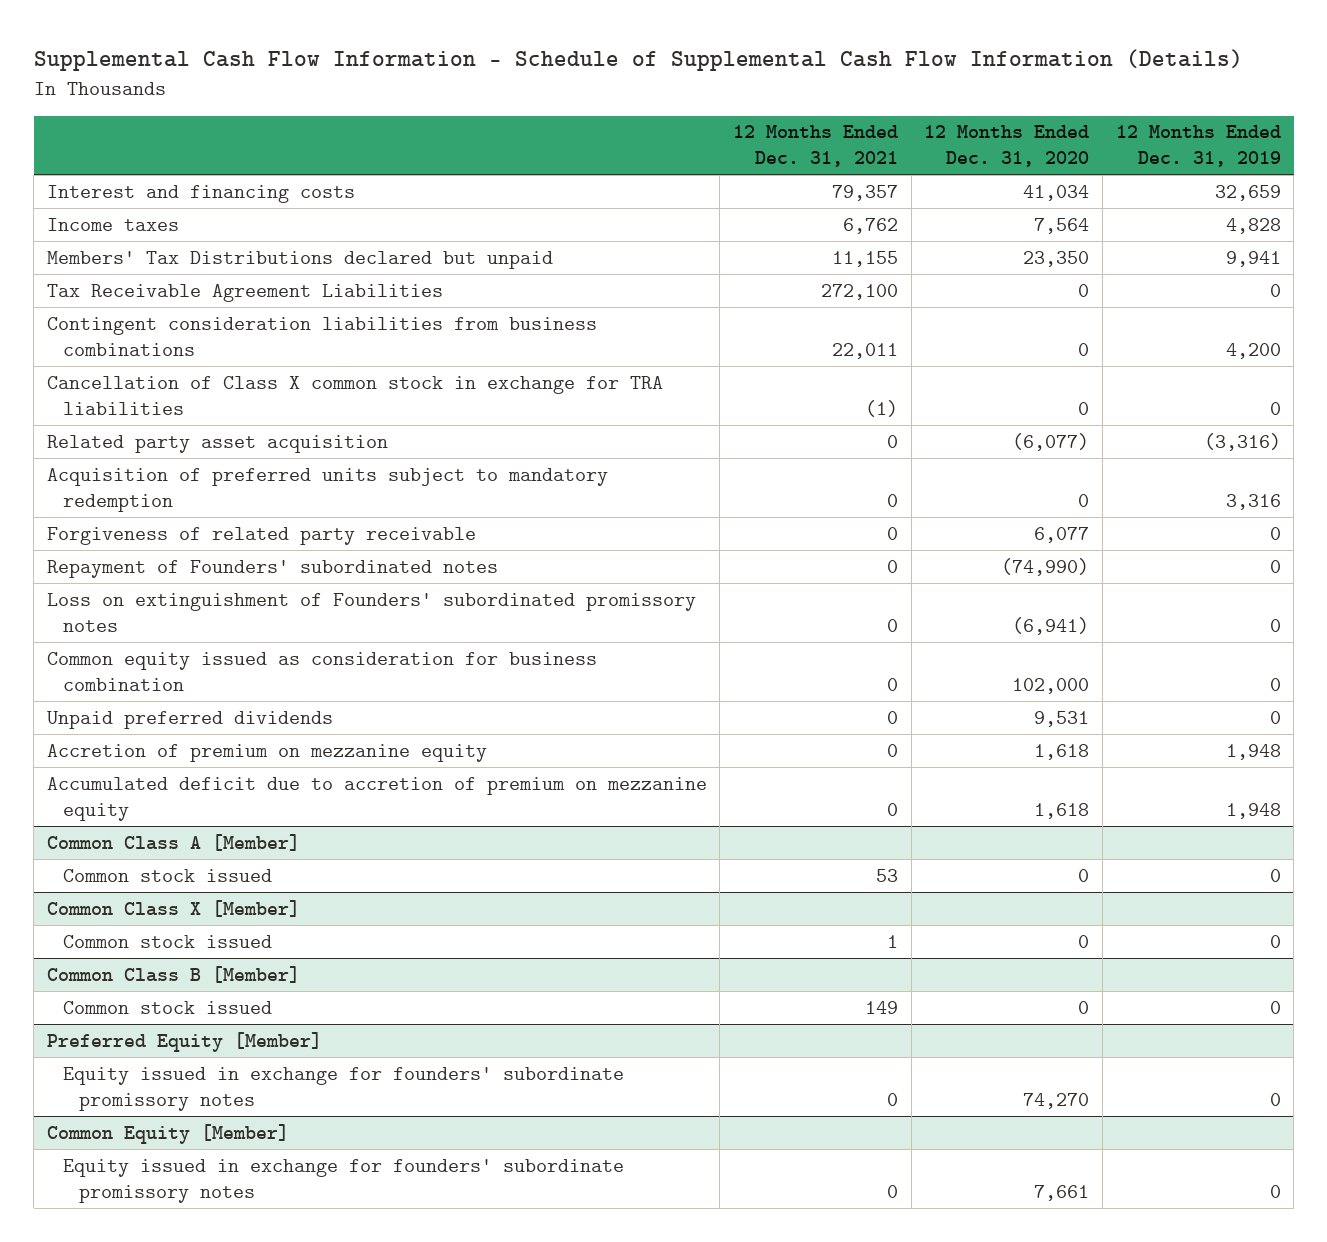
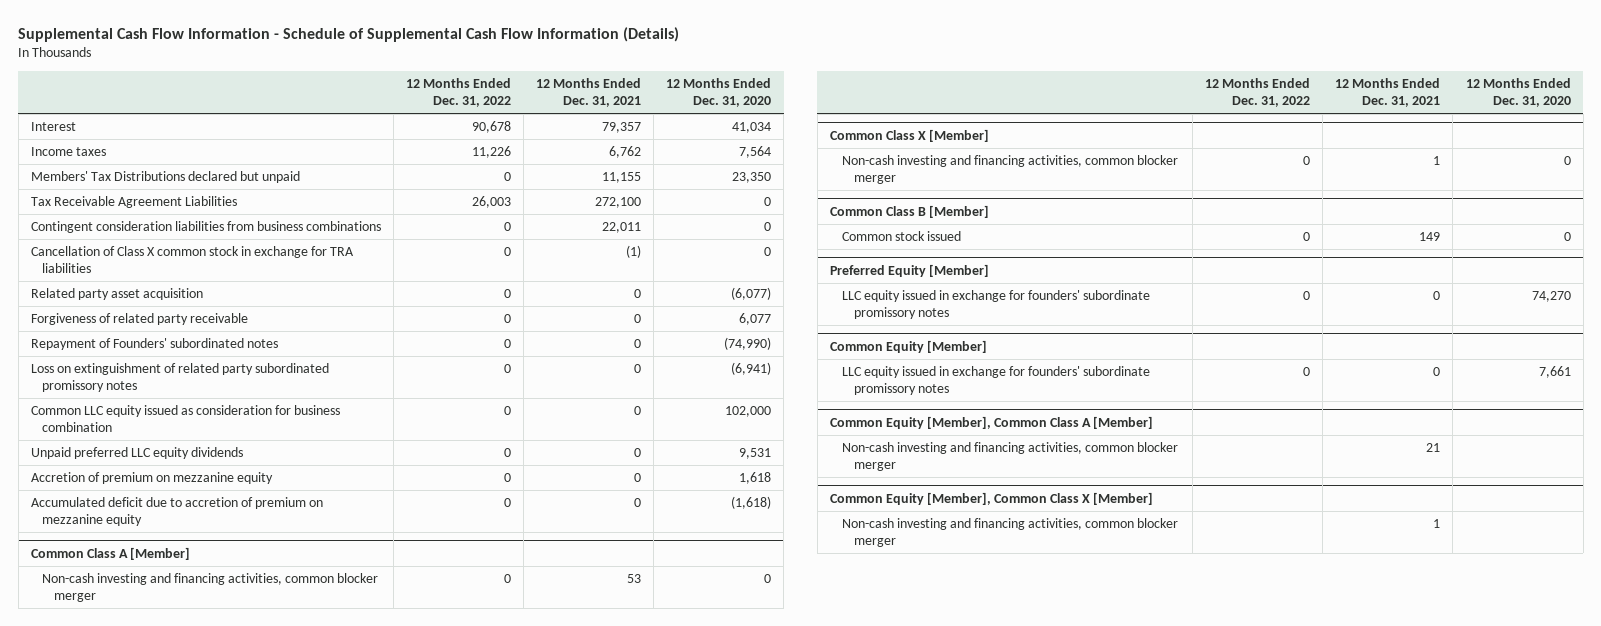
[1115,125,1281,168] 12 Months Ended Dec. 31, 2019 -> none
none -> [405,77,511,108] 12 Months Ended Dec. 31, 2022
[46,184,355,203] Interest and financing costs -> [30,121,76,131] Interest
[46,467,608,512] Acquisition of preferred units subject to mandatory redemption -> none
[46,592,696,632] Loss on extinguishment of Founders' subordinated promissory notes -> [30,362,329,393] Loss on extinguishment of related party subordinated promissory notes
[46,651,597,691] Common equity issued as consideration for business combination -> [30,404,340,433] Common LLC equity issued as consideration for business combination
[46,710,333,729] Unpaid preferred dividends -> [30,446,243,459] Unpaid preferred LLC equity dividends
[1034,802,1090,819] 1,618 -> [731,495,772,509] (1,618)
[62,868,272,882] Common stock issued -> none
none -> [42,572,379,603] Non-cash investing and financing activities, common blocker merger
[62,934,272,948] Common stock issued -> none
none -> [841,154,1178,185] Non-cash investing and financing activities, common blocker merger
[62,1066,624,1111] Equity issued in exchange for founders' subordinate promissory notes -> [841,289,1150,320] LLC equity issued in exchange for founders' subordinate promissory notes
[62,1158,624,1203] Equity issued in exchange for founders' subordinate promissory notes -> [841,365,1150,396] LLC equity issued in exchange for founders' subordinate promissory notes
none -> [830,415,1154,429] Common Equity [Member], Common Class A [Member]
none -> [841,441,1178,472] Non-cash investing and financing activities, common blocker merger
none -> [830,491,1154,505] Common Equity [Member], Common Class X [Member]
none -> [841,517,1178,548] Non-cash investing and financing activities, common blocker merger

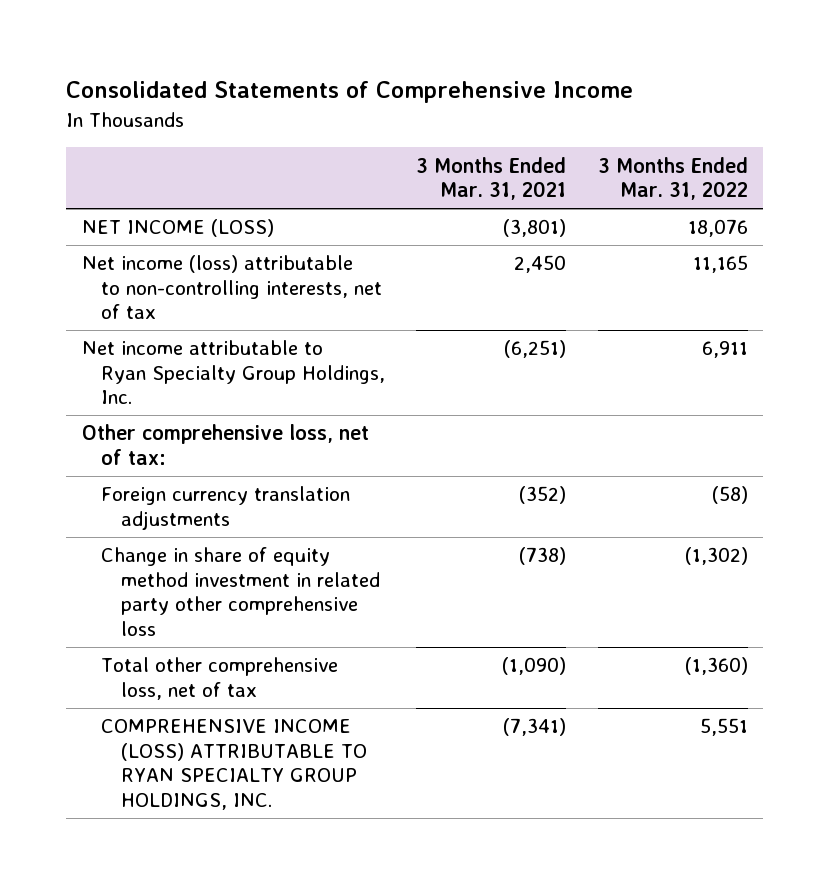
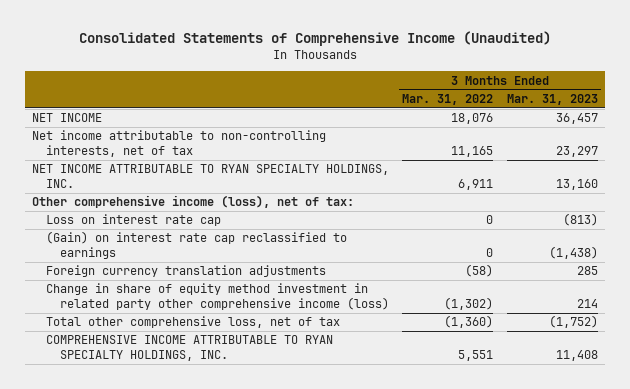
[65,81,633,104] Consolidated Statements of Comprehensive Income -> [78,31,551,47] Consolidated Statements of Comprehensive Income (Unaudited)
[416,156,567,201] 3 Months Ended Mar. 31, 2021 -> none
none -> [506,93,598,105] Mar. 31, 2023
[81,219,274,238] NET INCOME (LOSS) -> [31,113,102,123] NET INCOME
[81,255,383,320] Net income (loss) attributable to non-controlling interests, net of tax -> [31,130,326,158] Net income attributable to non-controlling interests, net of tax
[81,340,386,405] Net income attributable to Ryan Specialty Group Holdings, Inc. -> [31,164,389,189] NET INCOME ATTRIBUTABLE TO RYAN SPECIALTY HOLDINGS, INC.
[81,424,369,465] Other comprehensive loss, net of tax: -> [31,195,354,209] Other comprehensive income (loss), net of tax:
none -> [45,214,221,227] Loss on interest rate cap
none -> [45,231,347,260] (Gain) on interest rate cap reclassified to earnings
[101,547,381,636] Change in share of equity method investment in related party other comprehensive loss -> [45,283,389,311] Change in share of equity method investment in related party other comprehensive income (loss)
[101,719,368,810] COMPREHENSIVE INCOME (LOSS) ATTRIBUTABLE TO RYAN SPECIALTY GROUP HOLDINGS, INC. -> [45,335,333,362] COMPREHENSIVE INCOME ATTRIBUTABLE TO RYAN SPECIALTY HOLDINGS, INC.

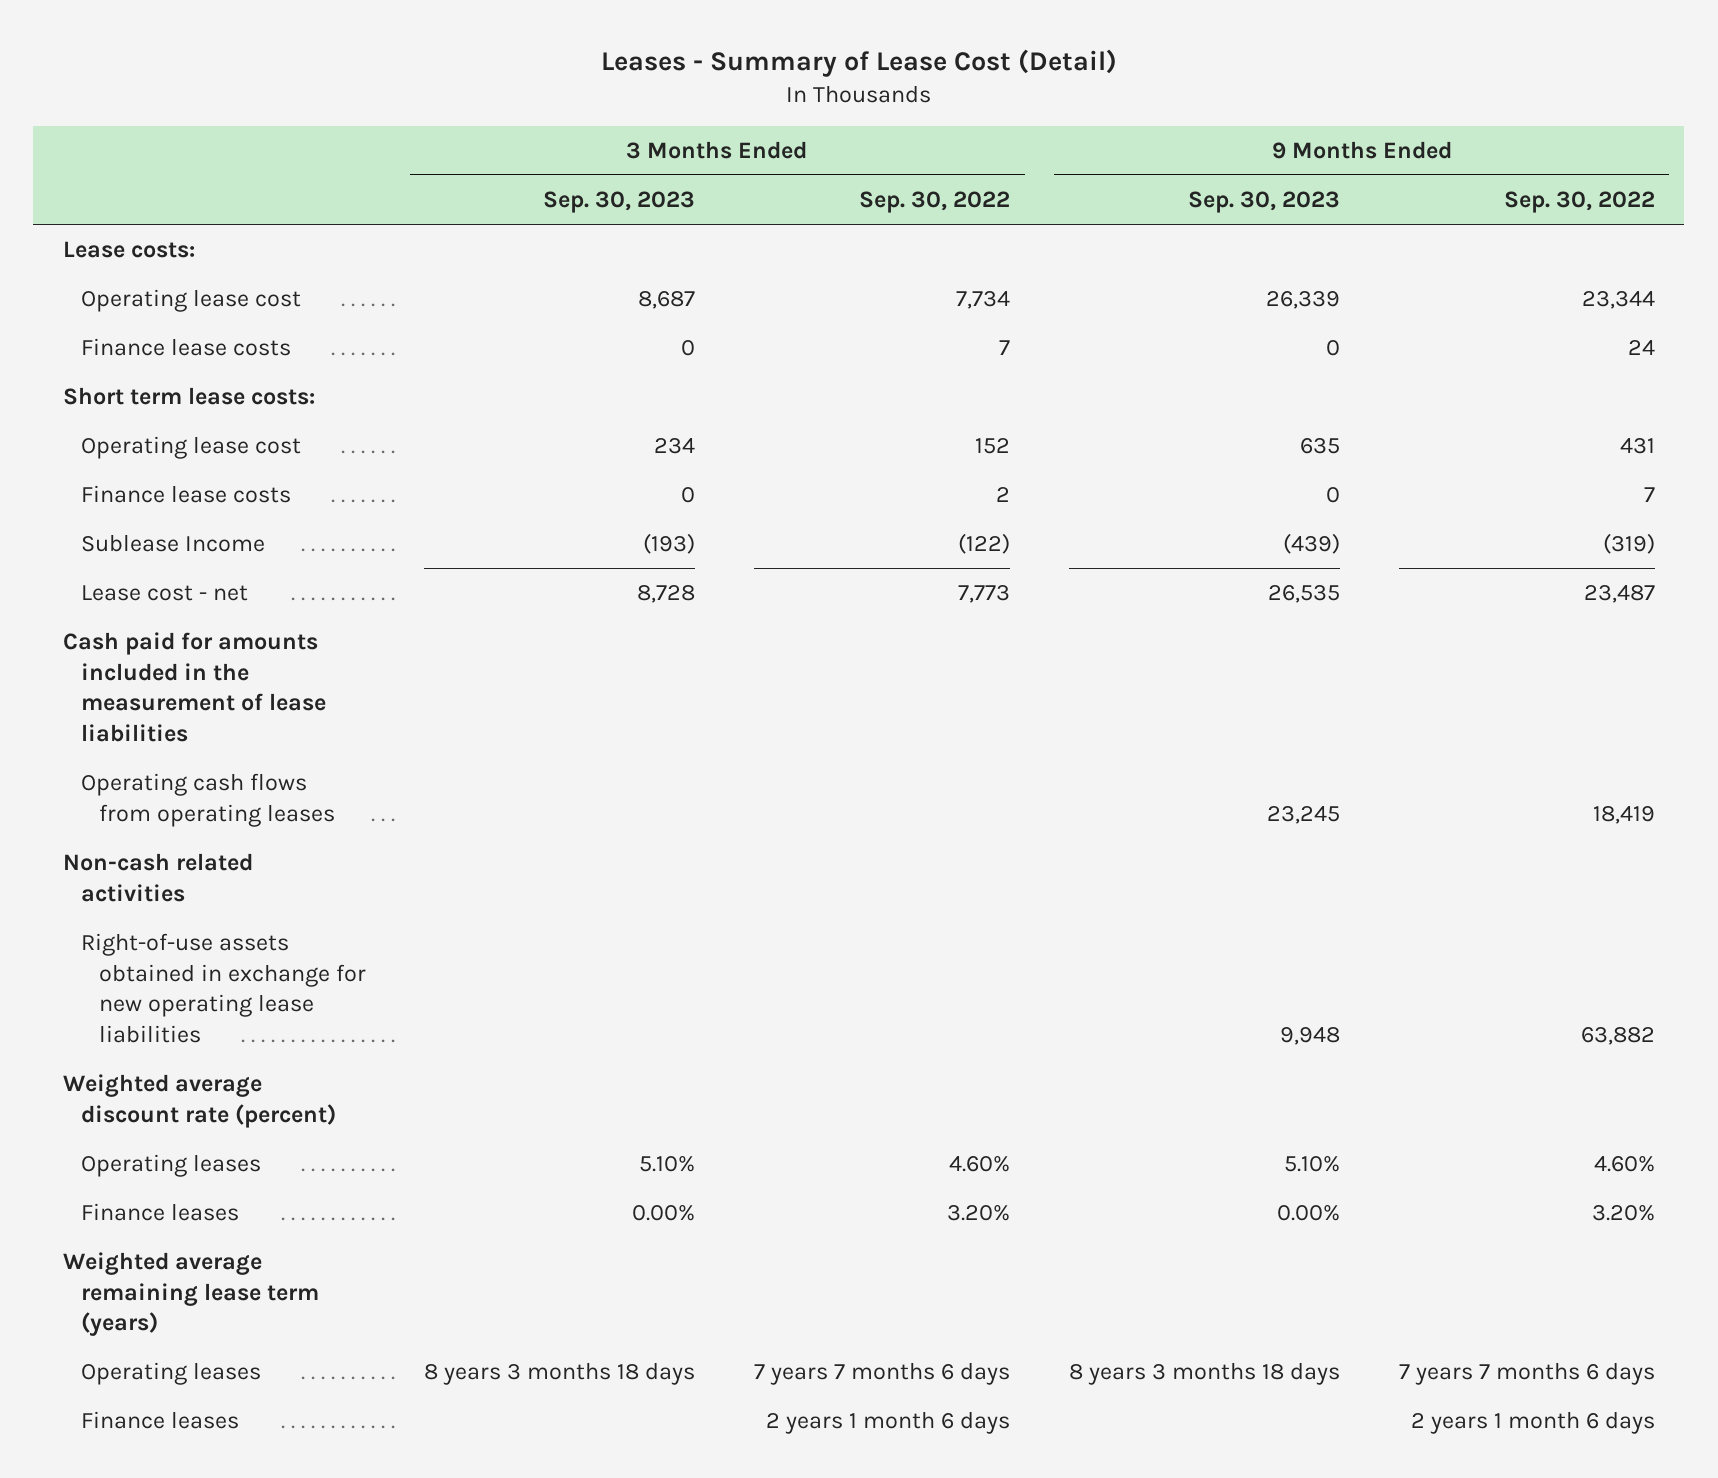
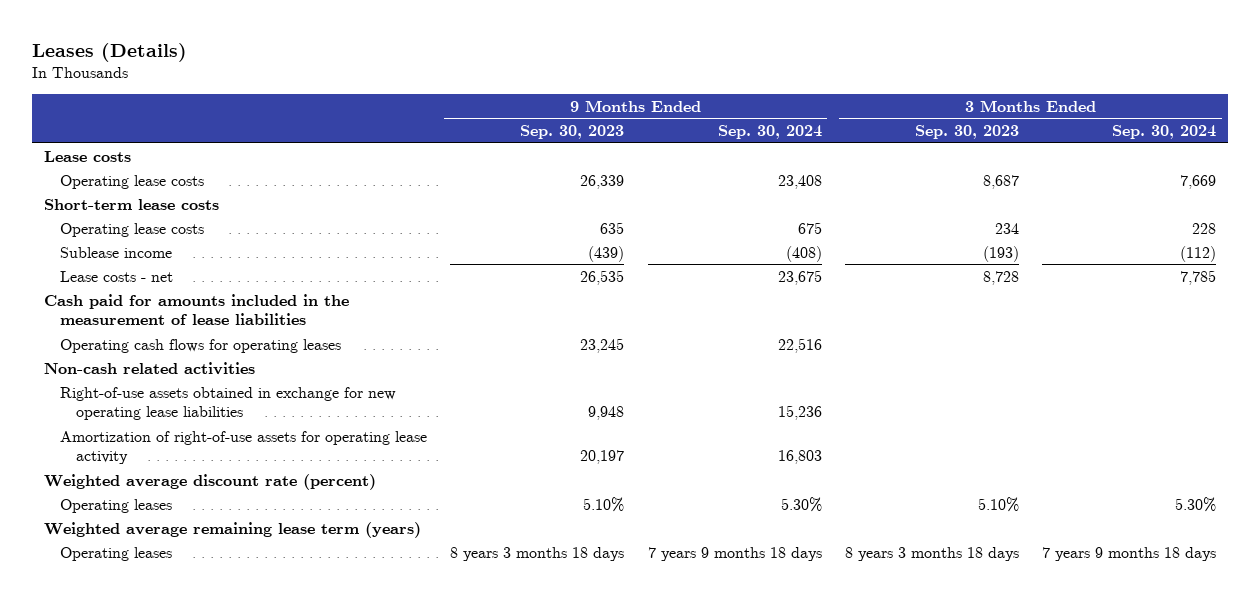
[600,49,1117,78] Leases - Summary of Lease Cost (Detail) -> [32,42,188,62] Leases (Details)
[859,190,1011,213] Sep. 30, 2022 -> none
[1503,190,1655,213] Sep. 30, 2022 -> none
none -> [717,125,822,140] Sep. 30, 2024
none -> [1112,125,1217,140] Sep. 30, 2024
[80,338,291,357] Finance lease costs -> none
[80,485,291,504] Finance lease costs -> none
[62,241,195,259] Lease costs: -> [43,150,131,162] Lease costs
[80,289,301,313] Operating lease cost -> [59,174,204,189] Operating lease costs
[62,387,315,406] Short term lease costs: -> [43,198,219,210] Short-term lease costs
[80,436,301,460] Operating lease cost -> [59,222,204,237] Operating lease costs
[80,534,265,553] Sublease Income -> [59,246,172,258] Sublease income
[80,585,248,602] Lease cost - net -> [59,270,173,282] Lease costs - net
[80,773,335,827] Operating cash flows from operating leases -> [59,338,341,353] Operating cash flows for operating leases
none -> [59,430,427,465] Amortization of right-of-use assets for operating lease activity
[80,1203,239,1222] Finance leases -> none
[80,1411,239,1430] Finance leases -> none

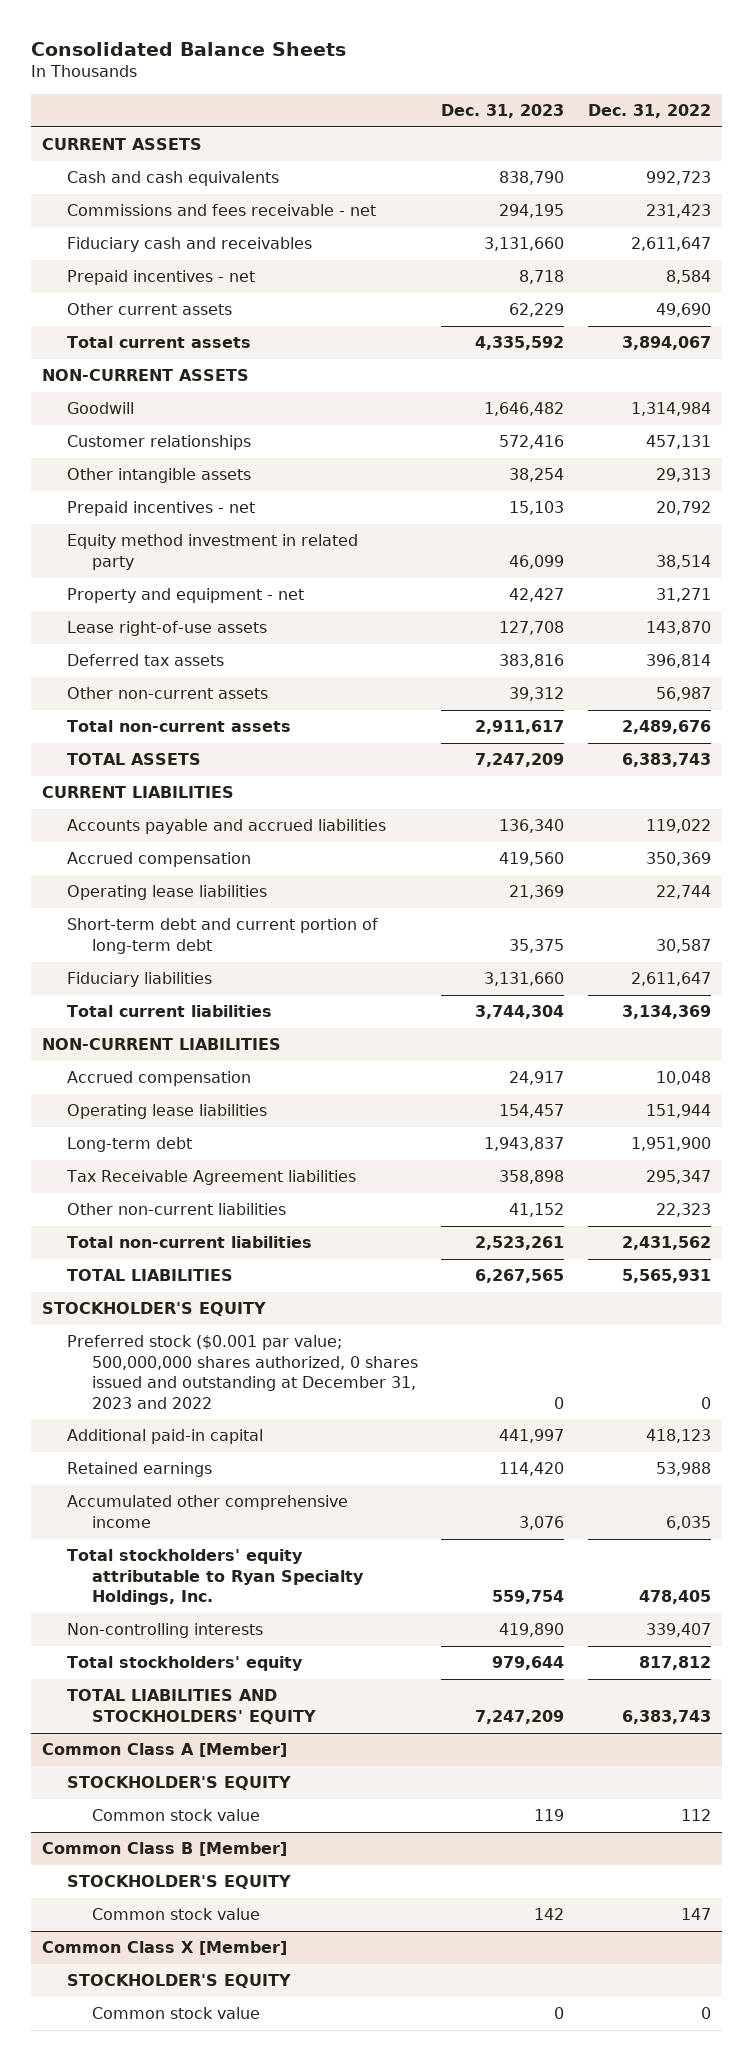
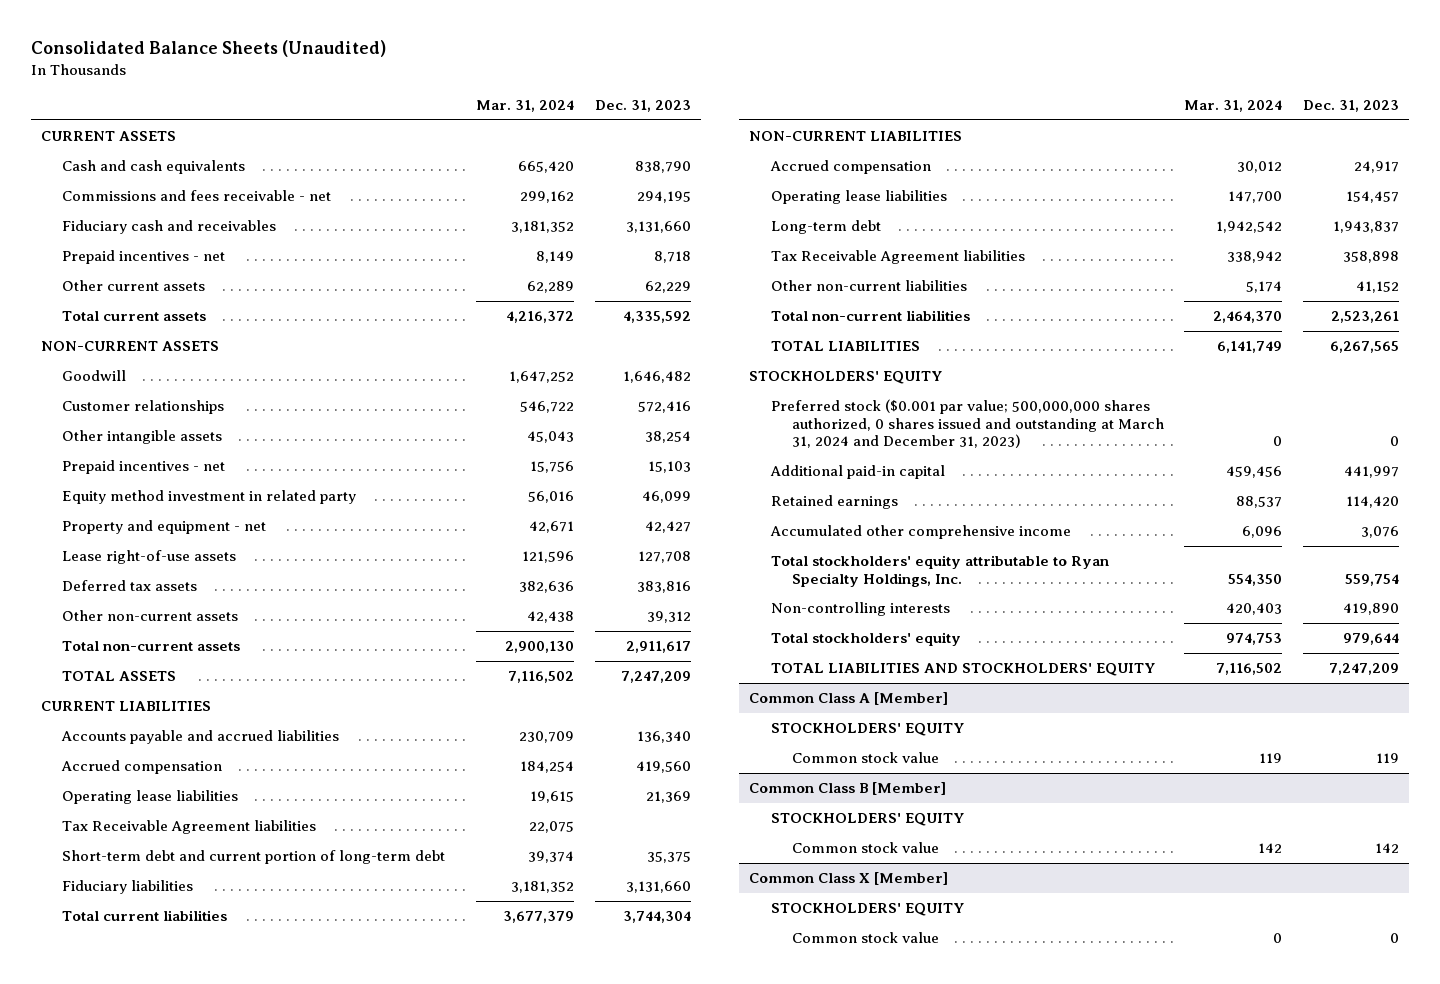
[30,41,346,56] Consolidated Balance Sheets -> [30,40,386,58] Consolidated Balance Sheets (Unaudited)
[587,104,711,119] Dec. 31, 2022 -> none
none -> [476,100,575,113] Mar. 31, 2024
none -> [62,820,317,835] Tax Receivable Agreement liabilities
[42,1302,267,1317] STOCKHOLDER'S EQUITY -> [749,371,943,385] STOCKHOLDERS' EQUITY
[66,1335,418,1409] Preferred stock ($0.001 par value; 500,000,000 shares authorized, 0 shares issued and outstanding at December 31, 2023 and 2022 -> [770,399,1165,449] Preferred stock ($0.001 par value; 500,000,000 shares authorized, 0 shares issued and outstanding at March 31, 2024 and December 31, 2023)
[66,1776,291,1791] STOCKHOLDER'S EQUITY -> [770,723,964,737] STOCKHOLDERS' EQUITY
[66,1875,291,1890] STOCKHOLDER'S EQUITY -> [770,813,964,827] STOCKHOLDERS' EQUITY
[66,1974,291,1989] STOCKHOLDER'S EQUITY -> [770,903,964,917] STOCKHOLDERS' EQUITY

